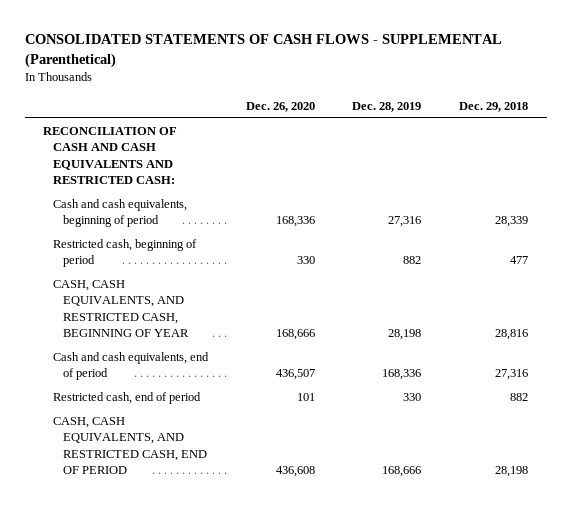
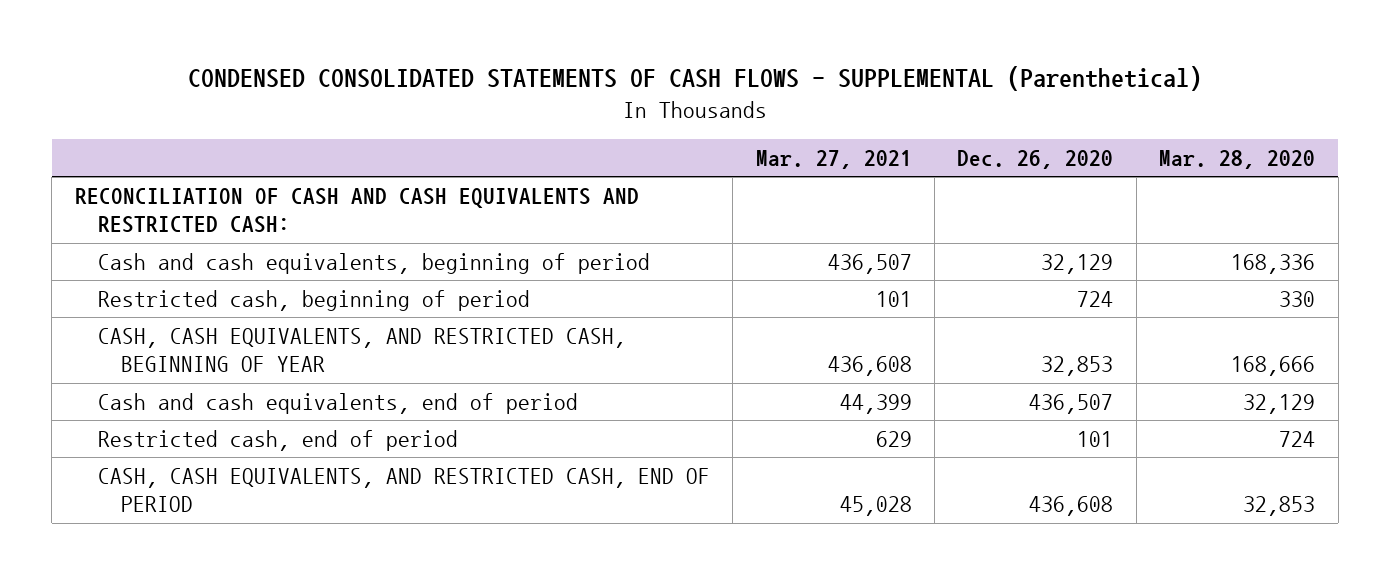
[24,34,502,68] CONSOLIDATED STATEMENTS OF CASH FLOWS - SUPPLEMENTAL (Parenthetical) -> [187,66,1202,92] CONDENSED CONSOLIDATED STATEMENTS OF CASH FLOWS - SUPPLEMENTAL (Parenthetical)
[352,101,422,112] Dec. 28, 2019 -> none
[459,101,529,112] Dec. 29, 2018 -> none
none -> [755,149,912,169] Mar. 27, 2021
none -> [1159,149,1316,169] Mar. 28, 2020
[275,216,315,228] 168,336 -> [1041,253,1114,274] 32,129
[296,256,315,265] 330 -> [1077,290,1114,307] 724
[275,328,315,340] 168,666 -> [1041,356,1114,377] 32,853

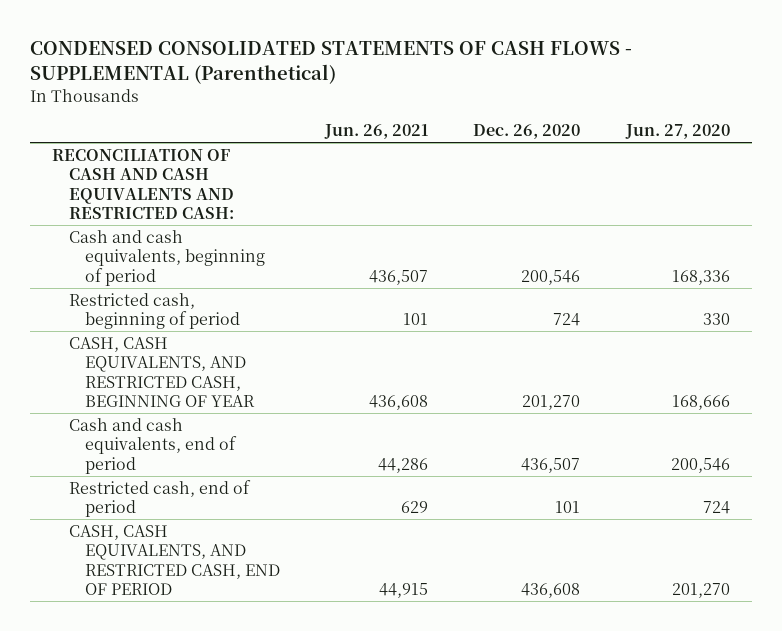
[755,149,912,169] Mar. 27, 2021 -> none
[1159,149,1316,169] Mar. 28, 2020 -> none
none -> [324,124,429,140] Jun. 26, 2021
none -> [624,124,730,140] Jun. 27, 2020
[1041,253,1114,274] 32,129 -> [521,269,581,285] 200,546
[1041,356,1114,377] 32,853 -> [522,395,581,411] 201,270

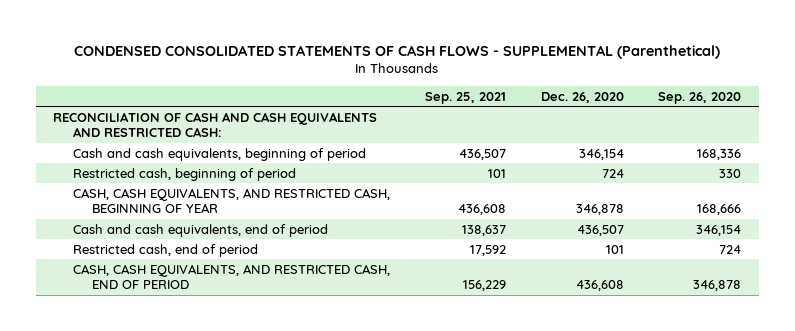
[324,124,429,140] Jun. 26, 2021 -> none
[624,124,730,140] Jun. 27, 2020 -> none
none -> [424,91,506,104] Sep. 25, 2021
none -> [658,91,742,104] Sep. 26, 2020
[521,269,581,285] 200,546 -> [578,148,624,160] 346,154
[522,395,581,411] 201,270 -> [575,204,624,216] 346,878

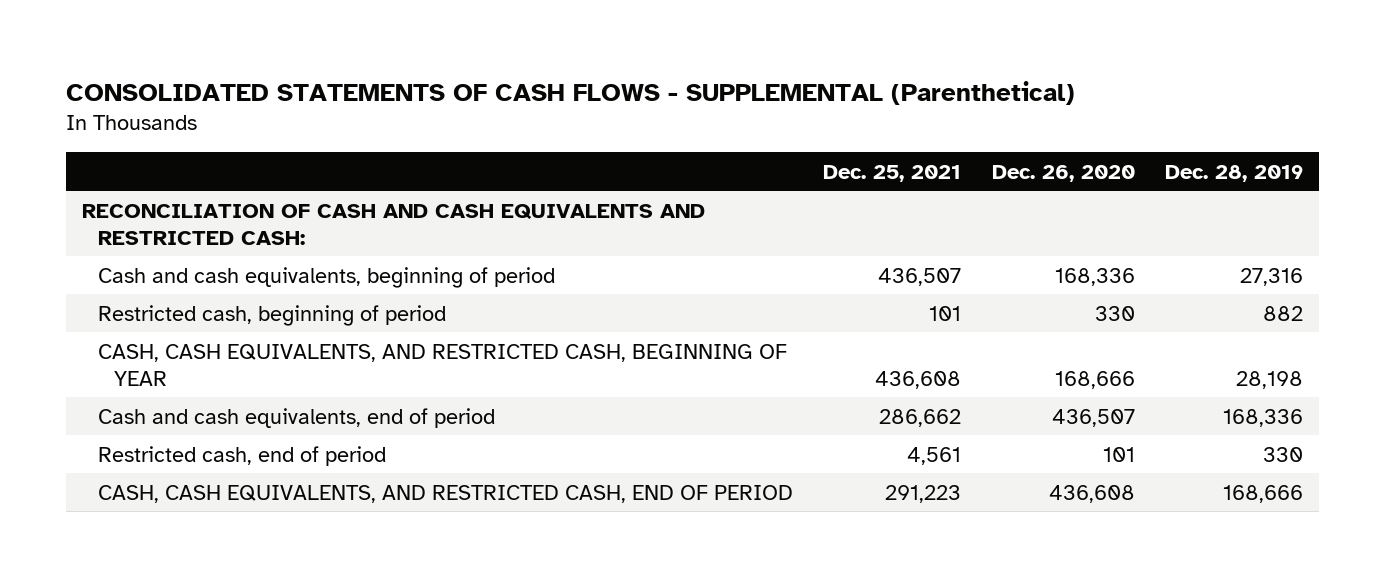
[74,44,721,59] CONDENSED CONSOLIDATED STATEMENTS OF CASH FLOWS - SUPPLEMENTAL (Parenthetical) -> [66,80,1076,105] CONSOLIDATED STATEMENTS OF CASH FLOWS - SUPPLEMENTAL (Parenthetical)
[424,91,506,104] Sep. 25, 2021 -> none
[658,91,742,104] Sep. 26, 2020 -> none
none -> [823,164,962,182] Dec. 25, 2021
none -> [1165,164,1304,182] Dec. 28, 2019
[578,148,624,160] 346,154 -> [1054,267,1135,286] 168,336
[601,168,624,178] 724 -> [1094,305,1135,321] 330
[575,204,624,216] 346,878 -> [1054,370,1135,389] 168,666

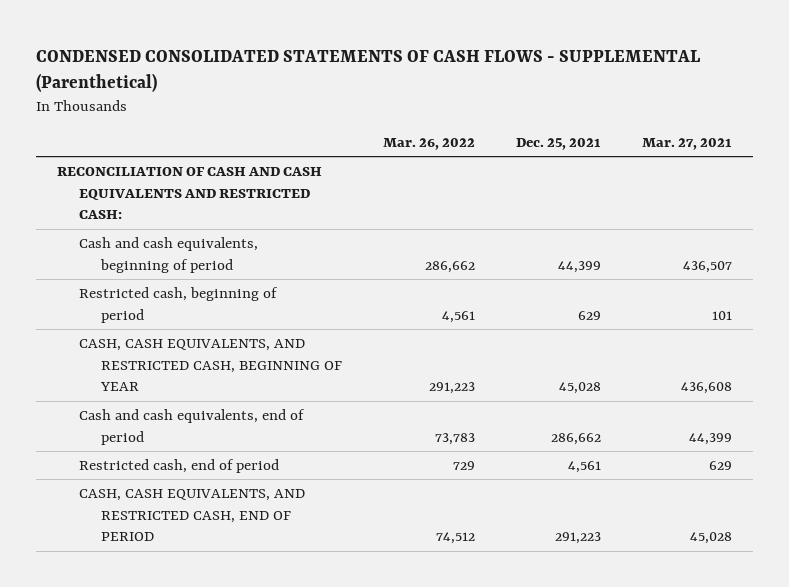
[66,80,1076,105] CONSOLIDATED STATEMENTS OF CASH FLOWS - SUPPLEMENTAL (Parenthetical) -> [36,50,701,93] CONDENSED CONSOLIDATED STATEMENTS OF CASH FLOWS - SUPPLEMENTAL (Parenthetical)
[991,164,1135,182] Dec. 26, 2020 -> none
[1165,164,1304,182] Dec. 28, 2019 -> none
none -> [383,137,476,150] Mar. 26, 2022
none -> [642,137,733,150] Mar. 27, 2021
[878,267,962,286] 436,507 -> [558,260,602,273] 44,399
[929,305,962,321] 101 -> [578,310,602,320] 629
[875,370,962,389] 436,608 -> [559,382,602,395] 45,028

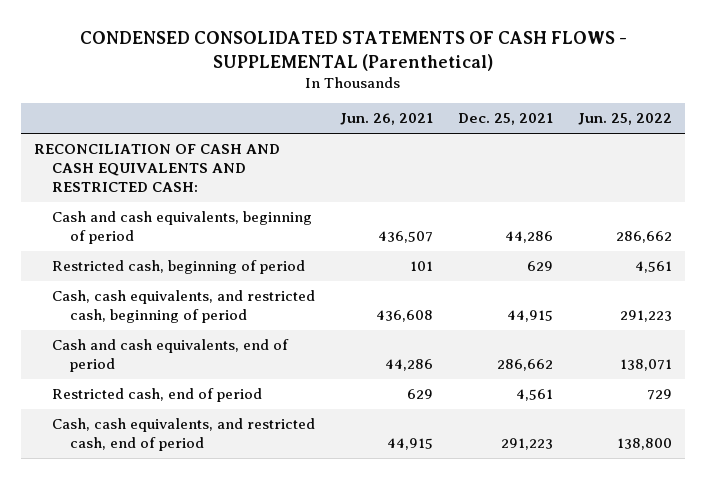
[383,137,476,150] Mar. 26, 2022 -> none
[642,137,733,150] Mar. 27, 2021 -> none
none -> [339,113,433,126] Jun. 26, 2021
none -> [578,113,673,126] Jun. 25, 2022
[558,260,602,273] 44,399 -> [505,231,554,244] 44,286
[78,339,343,392] CASH, CASH EQUIVALENTS, AND RESTRICTED CASH, BEGINNING OF YEAR -> [51,290,315,324] Cash, cash equivalents, and restricted cash, beginning of period
[559,382,602,395] 45,028 -> [507,310,554,323] 44,915
[78,489,305,542] CASH, CASH EQUIVALENTS, AND RESTRICTED CASH, END OF PERIOD -> [51,418,315,452] Cash, cash equivalents, and restricted cash, end of period

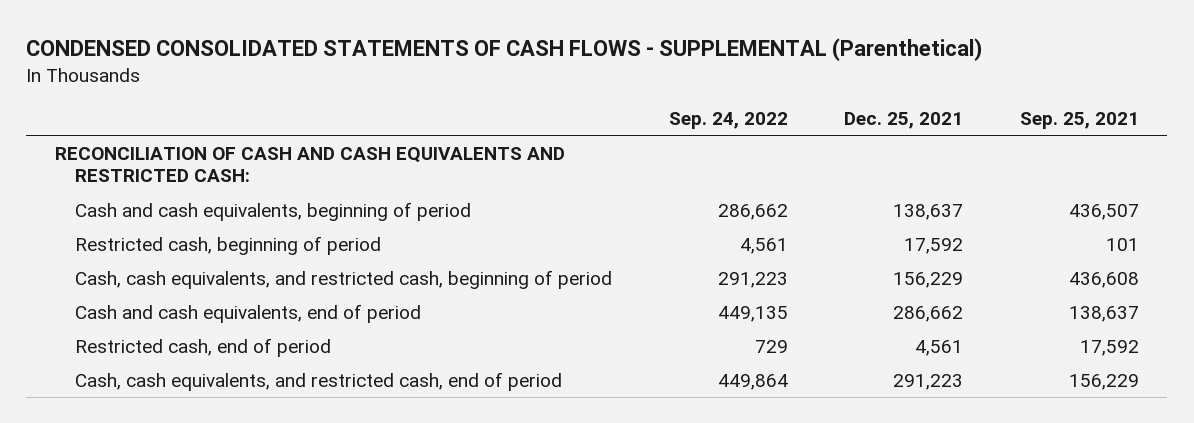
[339,113,433,126] Jun. 26, 2021 -> none
[578,113,673,126] Jun. 25, 2022 -> none
none -> [668,112,788,130] Sep. 24, 2022
none -> [1020,112,1140,130] Sep. 25, 2021
[505,231,554,244] 44,286 -> [893,203,964,220] 138,637
[527,261,554,272] 629 -> [904,237,964,254] 17,592
[507,310,554,323] 44,915 -> [893,271,964,288] 156,229

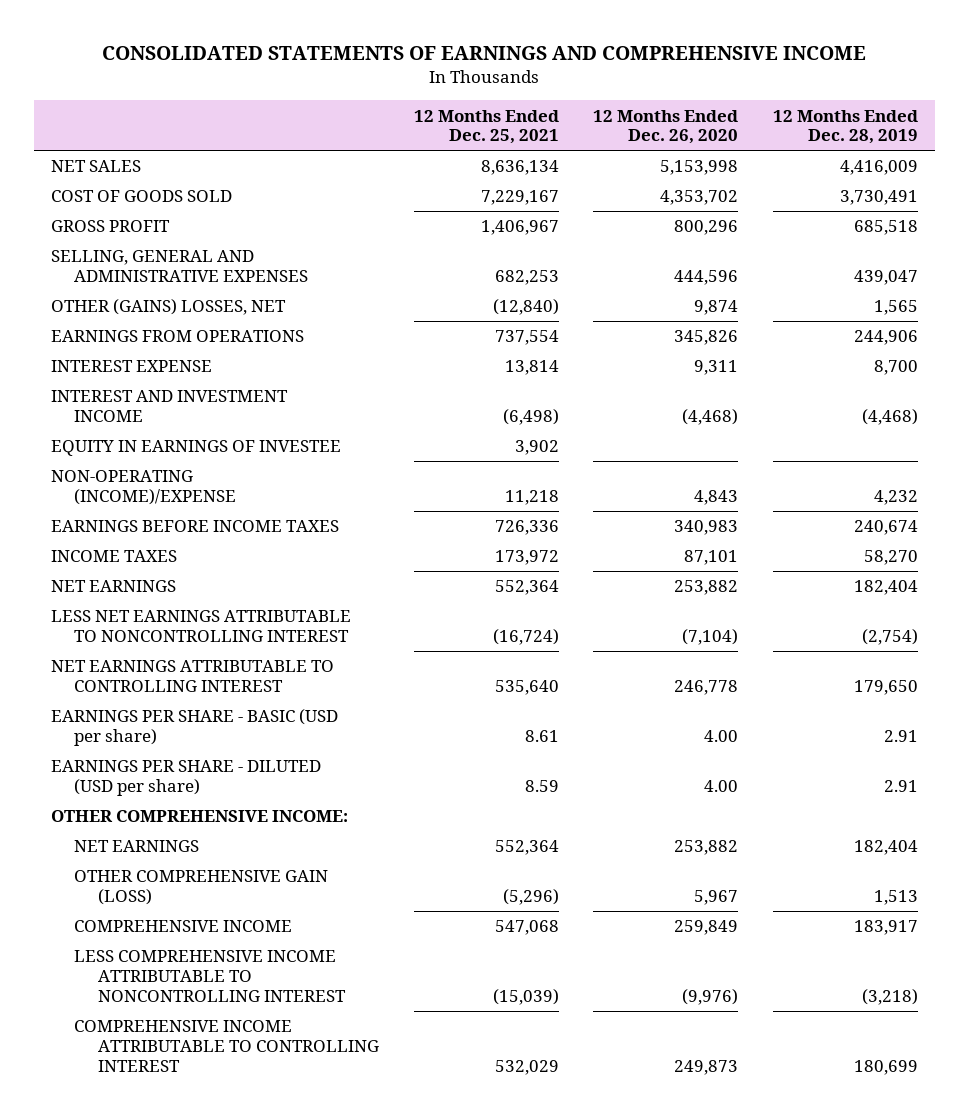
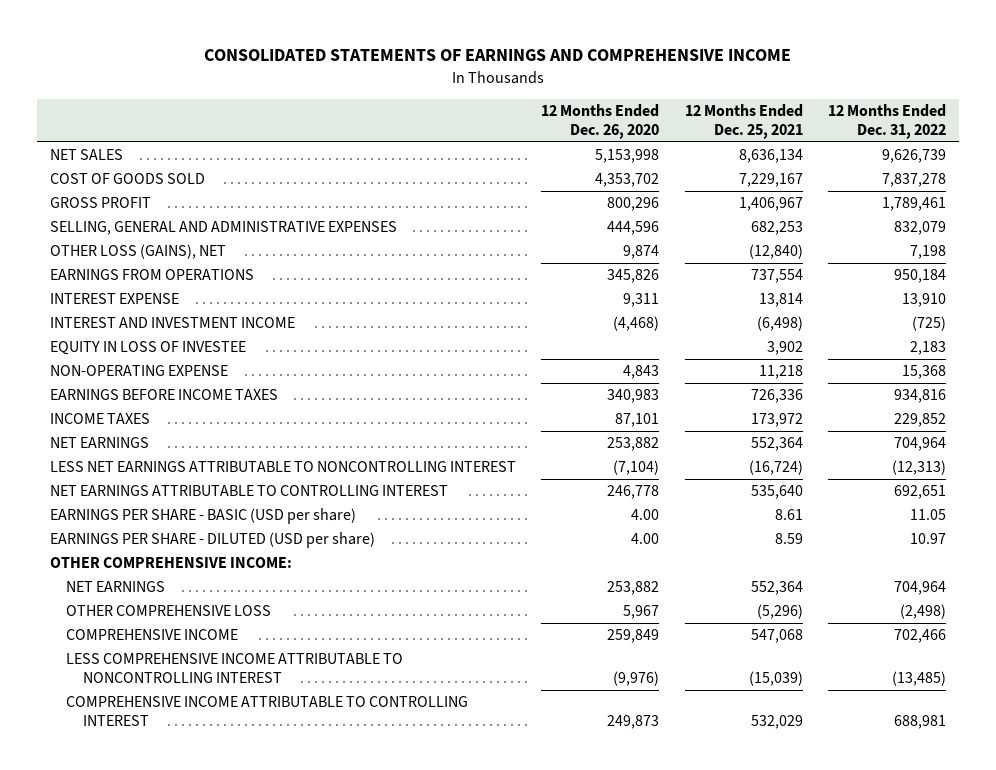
[773,109,919,145] 12 Months Ended Dec. 28, 2019 -> none
none -> [828,103,947,139] 12 Months Ended Dec. 31, 2022
[50,299,286,316] OTHER (GAINS) LOSSES, NET -> [49,244,226,260] OTHER LOSS (GAINS), NET
[50,440,341,457] EQUITY IN EARNINGS OF INVESTEE -> [49,341,246,356] EQUITY IN LOSS OF INVESTEE
[50,470,237,506] NON-OPERATING (INCOME)/EXPENSE -> [49,365,228,377] NON-OPERATING EXPENSE
[74,870,329,906] OTHER COMPREHENSIVE GAIN (LOSS) -> [66,605,272,617] OTHER COMPREHENSIVE LOSS

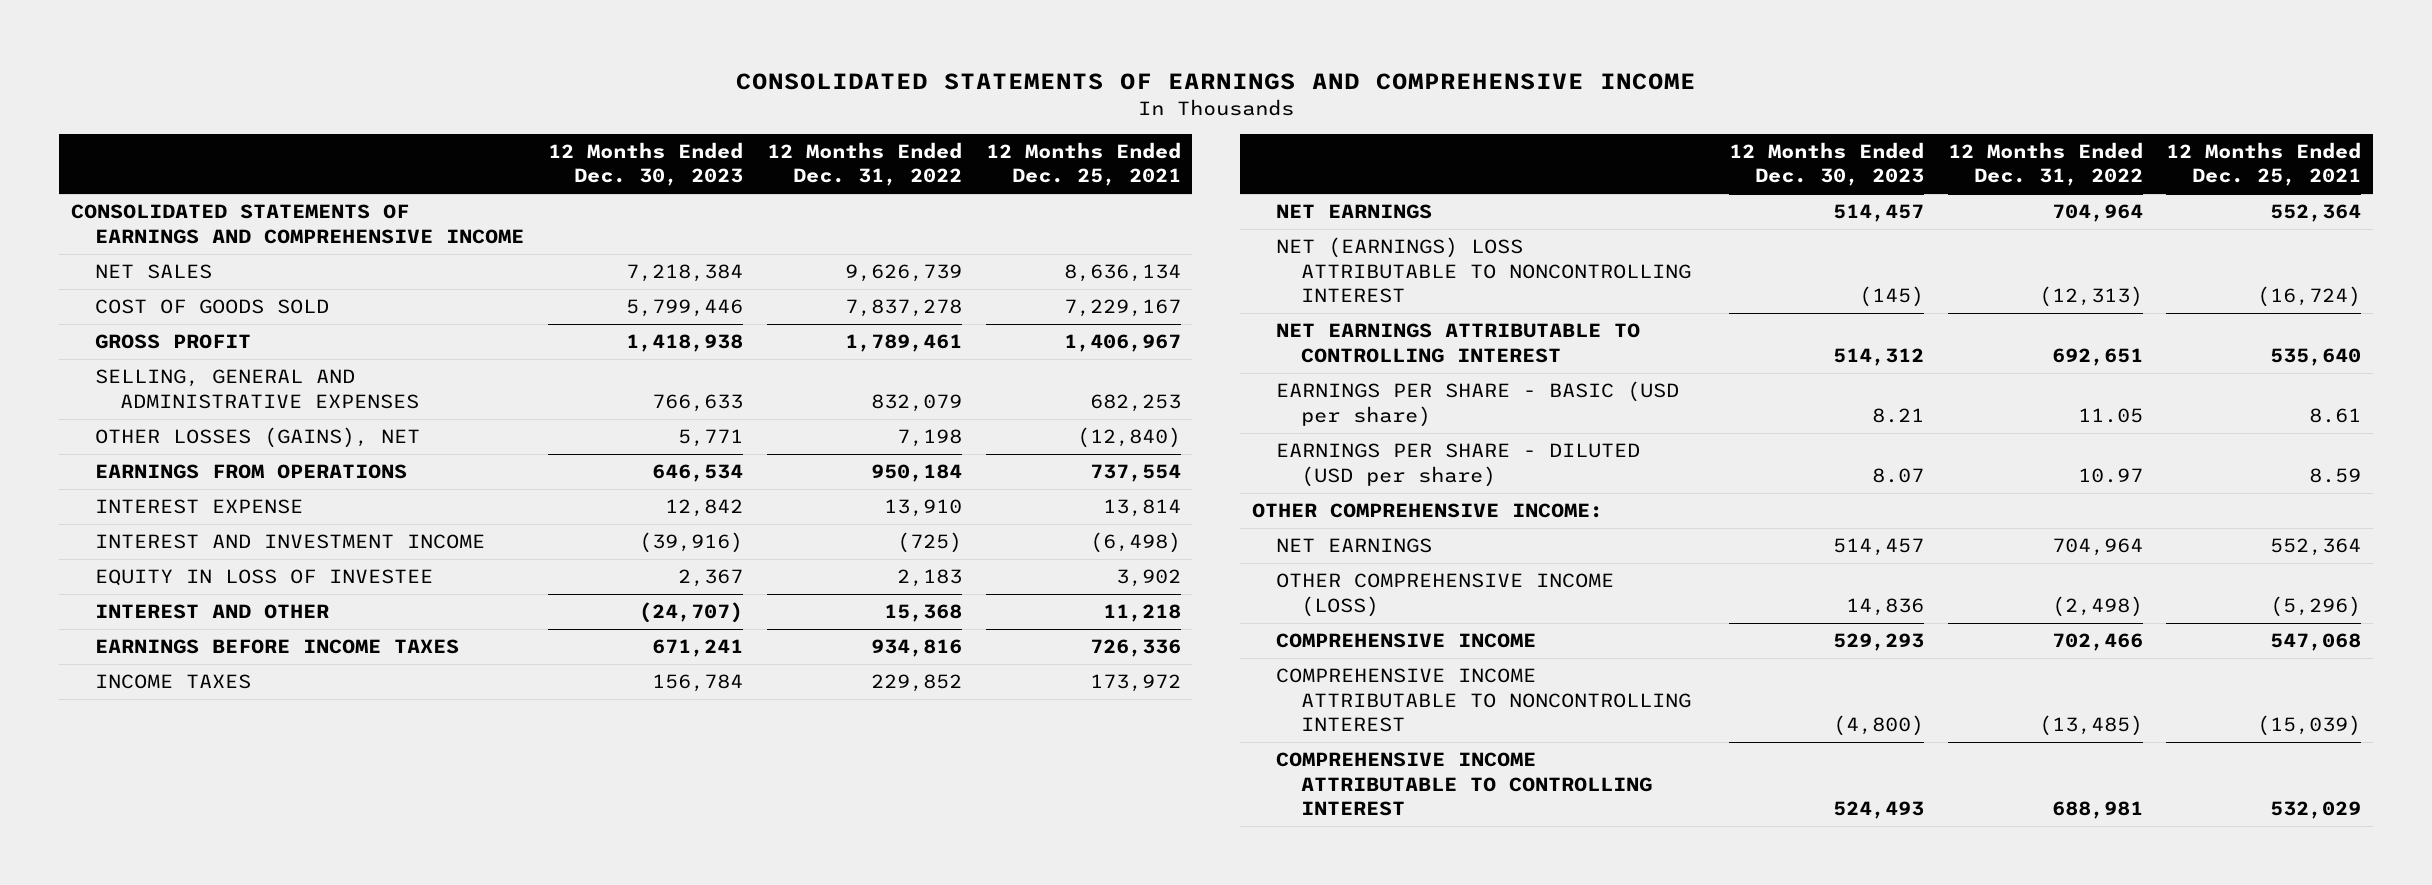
[541,103,660,139] 12 Months Ended Dec. 26, 2020 -> none
none -> [548,141,744,187] 12 Months Ended Dec. 30, 2023
none -> [71,204,525,244] CONSOLIDATED STATEMENTS OF EARNINGS AND COMPREHENSIVE INCOME
[49,244,226,260] OTHER LOSS (GAINS), NET -> [95,427,421,449] OTHER LOSSES (GAINS), NET
[49,365,228,377] NON-OPERATING EXPENSE -> [95,604,330,620] INTEREST AND OTHER
[49,461,516,473] LESS NET EARNINGS ATTRIBUTABLE TO NONCONTROLLING INTEREST -> [1276,237,1691,304] NET (EARNINGS) LOSS ATTRIBUTABLE TO NONCONTROLLING INTEREST
[66,605,272,617] OTHER COMPREHENSIVE LOSS -> [1276,573,1615,617] OTHER COMPREHENSIVE INCOME (LOSS)
[66,653,404,684] LESS COMPREHENSIVE INCOME ATTRIBUTABLE TO NONCONTROLLING INTEREST -> [1276,668,1691,733] COMPREHENSIVE INCOME ATTRIBUTABLE TO NONCONTROLLING INTEREST

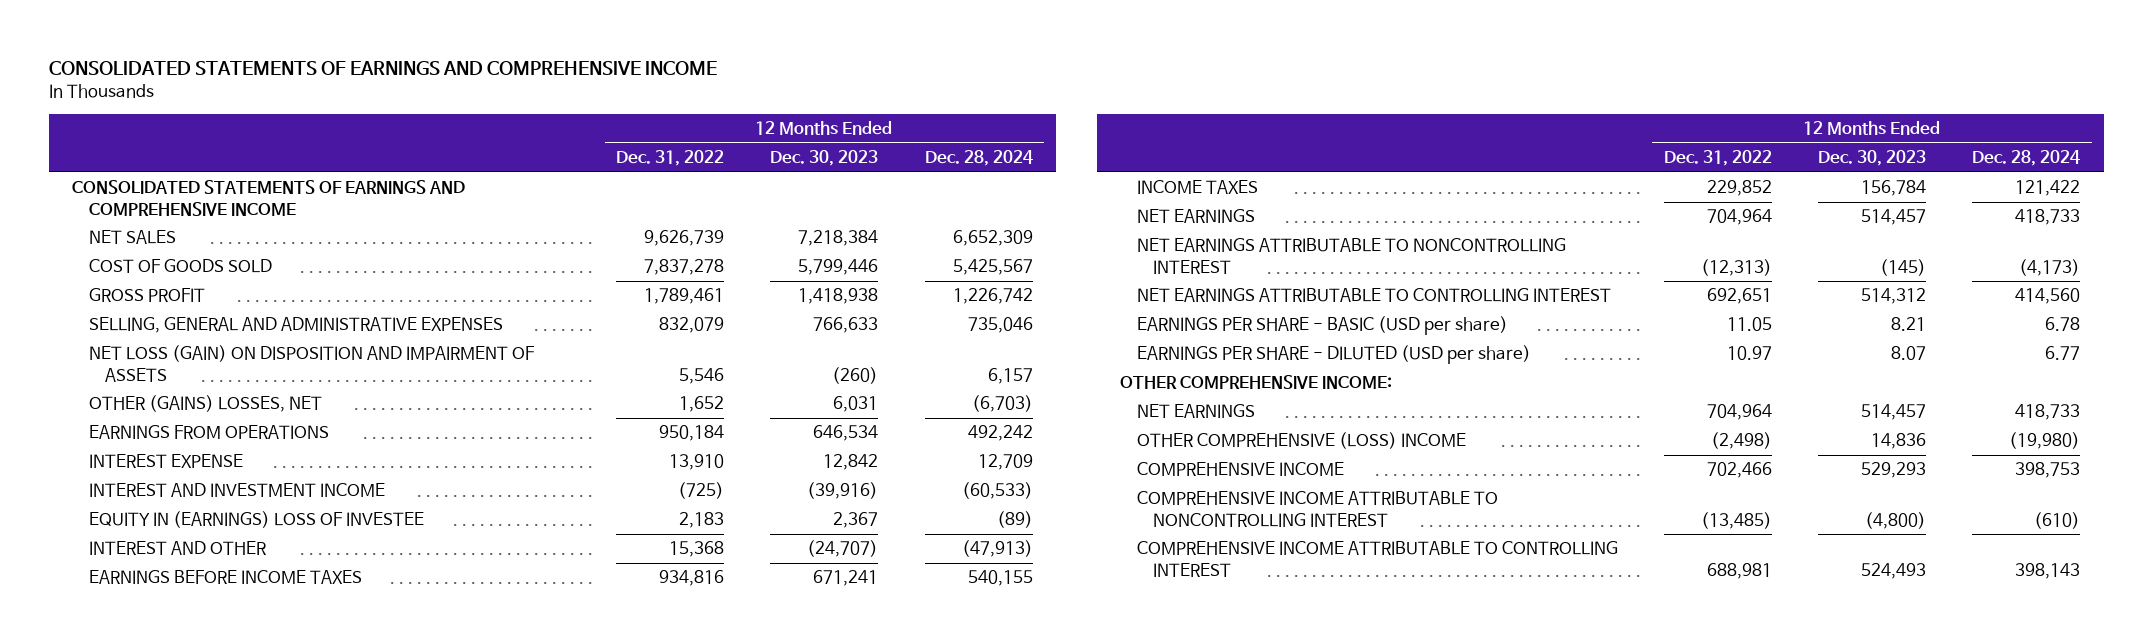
[985,141,1181,187] 12 Months Ended Dec. 25, 2021 -> none
none -> [924,150,1033,167] Dec. 28, 2024
none -> [88,345,535,382] NET LOSS (GAIN) ON DISPOSITION AND IMPAIRMENT OF ASSETS
[95,427,421,449] OTHER LOSSES (GAINS), NET -> [88,395,322,413] OTHER (GAINS) LOSSES, NET
[678,429,744,448] 5,771 -> [833,396,879,413] 6,031
[896,429,962,448] 7,198 -> [679,396,725,413] 1,652
[95,569,434,587] EQUITY IN LOSS OF INVESTEE -> [88,511,424,529] EQUITY IN (EARNINGS) LOSS OF INVESTEE
[1276,237,1691,304] NET (EARNINGS) LOSS ATTRIBUTABLE TO NONCONTROLLING INTEREST -> [1136,238,1566,274] NET EARNINGS ATTRIBUTABLE TO NONCONTROLLING INTEREST
[1276,573,1615,617] OTHER COMPREHENSIVE INCOME (LOSS) -> [1136,432,1466,450] OTHER COMPREHENSIVE (LOSS) INCOME

